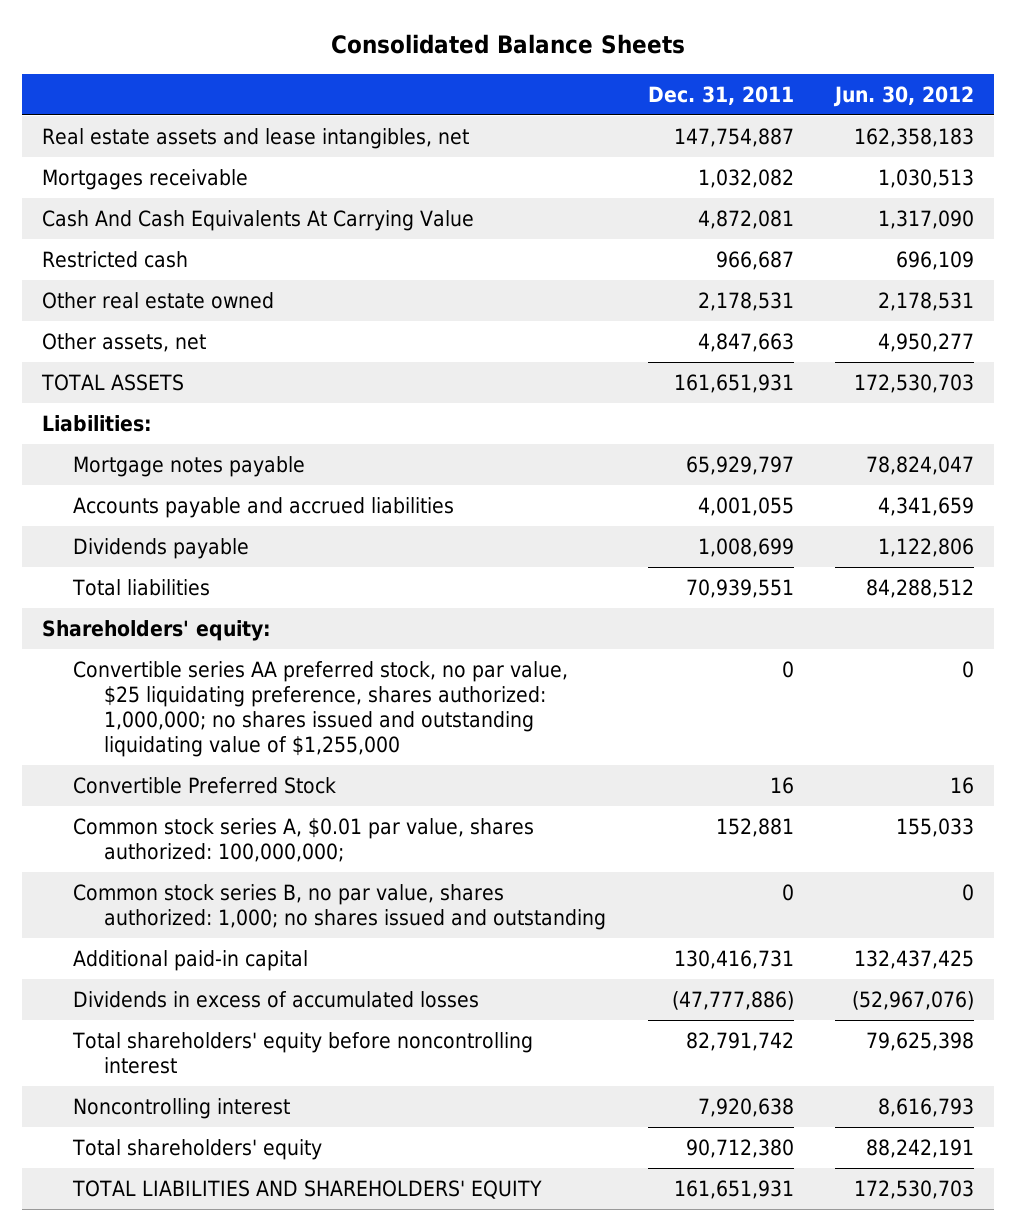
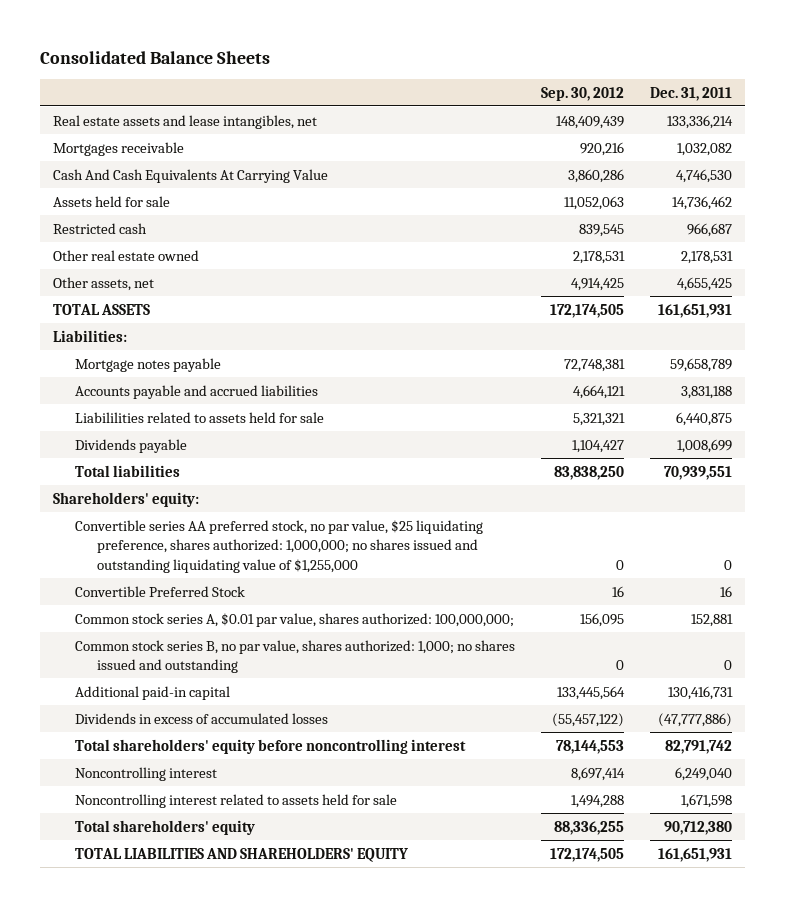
[832,85,974,107] Jun. 30, 2012 -> none
none -> [540,86,624,101] Sep. 30, 2012
[673,127,794,147] 147,754,887 -> [666,114,733,129] 133,336,214
[697,209,794,229] 4,872,081 -> [675,168,732,183] 4,746,530
none -> [53,195,171,207] Assets held for sale
[697,332,794,352] 4,847,663 -> [676,276,732,291] 4,655,425
[685,455,794,475] 65,929,797 -> [669,357,732,372] 59,658,789
[697,496,794,516] 4,001,055 -> [680,385,732,399] 3,831,188
none -> [75,411,325,423] Liabililities related to assets held for sale
[697,1097,794,1117] 7,920,638 -> [674,766,732,781] 6,249,040
none -> [75,793,398,808] Noncontrolling interest related to assets held for sale

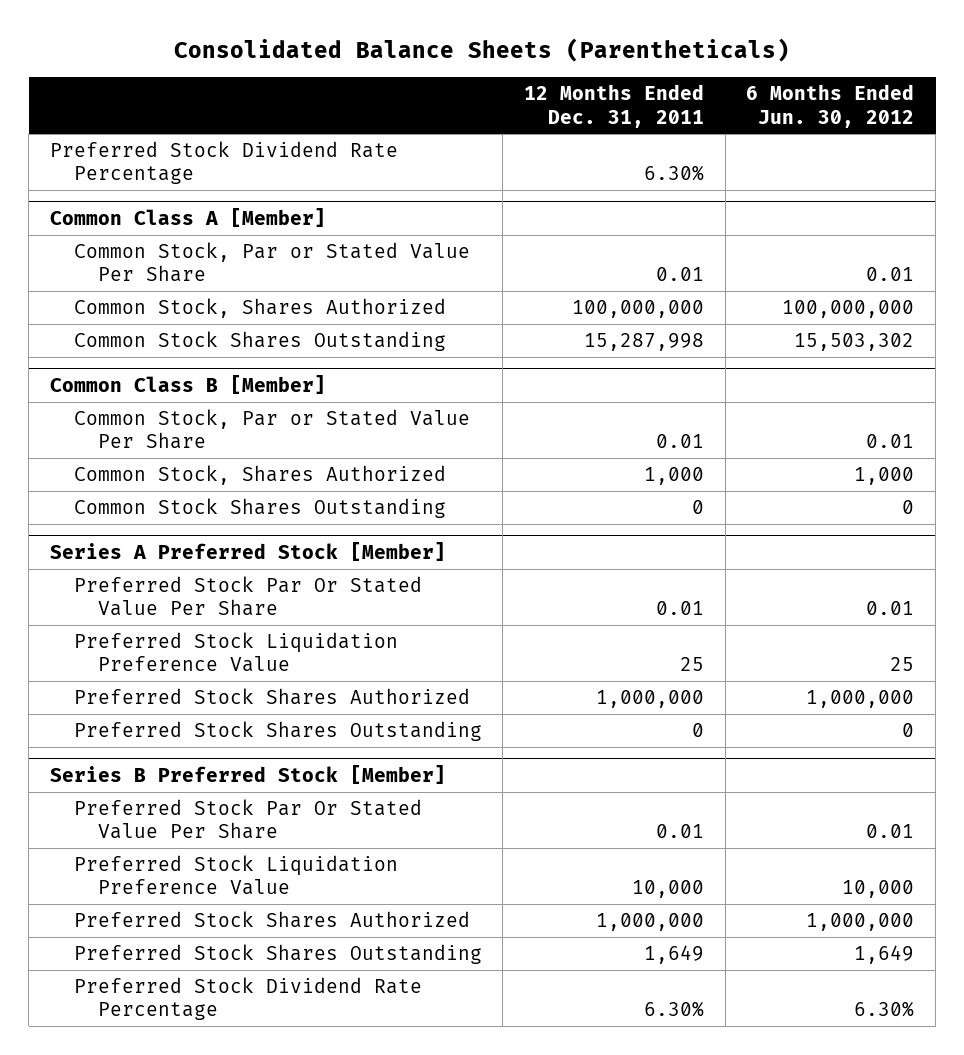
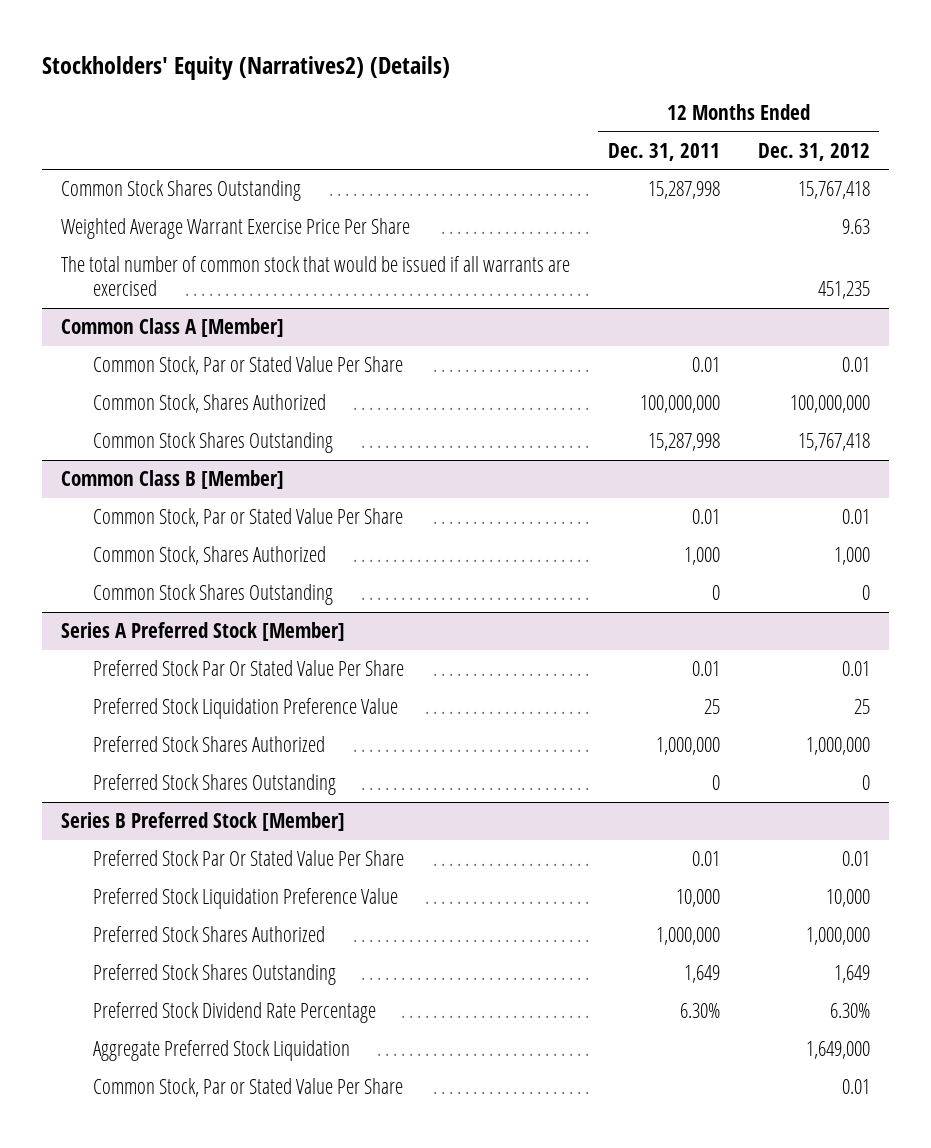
[174,38,791,63] Consolidated Balance Sheets (Parentheticals) -> [41,55,450,80] Stockholders' Equity (Narratives2) (Details)
[746,84,915,128] 6 Months Ended Jun. 30, 2012 -> none
none -> [757,142,870,161] Dec. 31, 2012
[49,141,398,185] Preferred Stock Dividend Rate Percentage -> none
none -> [60,180,301,202] Common Stock Shares Outstanding
none -> [60,218,410,240] Weighted Average Warrant Exercise Price Per Share
none -> [60,256,570,297] The total number of common stock that would be issued if all warrants are exercised
none -> [92,1040,350,1062] Aggregate Preferred Stock Liquidation
none -> [92,1078,403,1098] Common Stock, Par or Stated Value Per Share

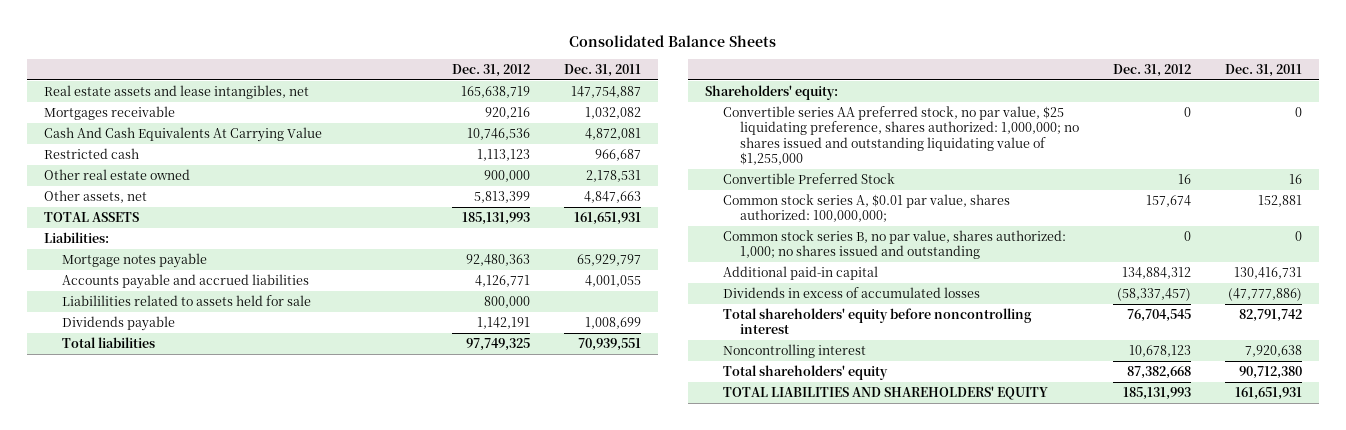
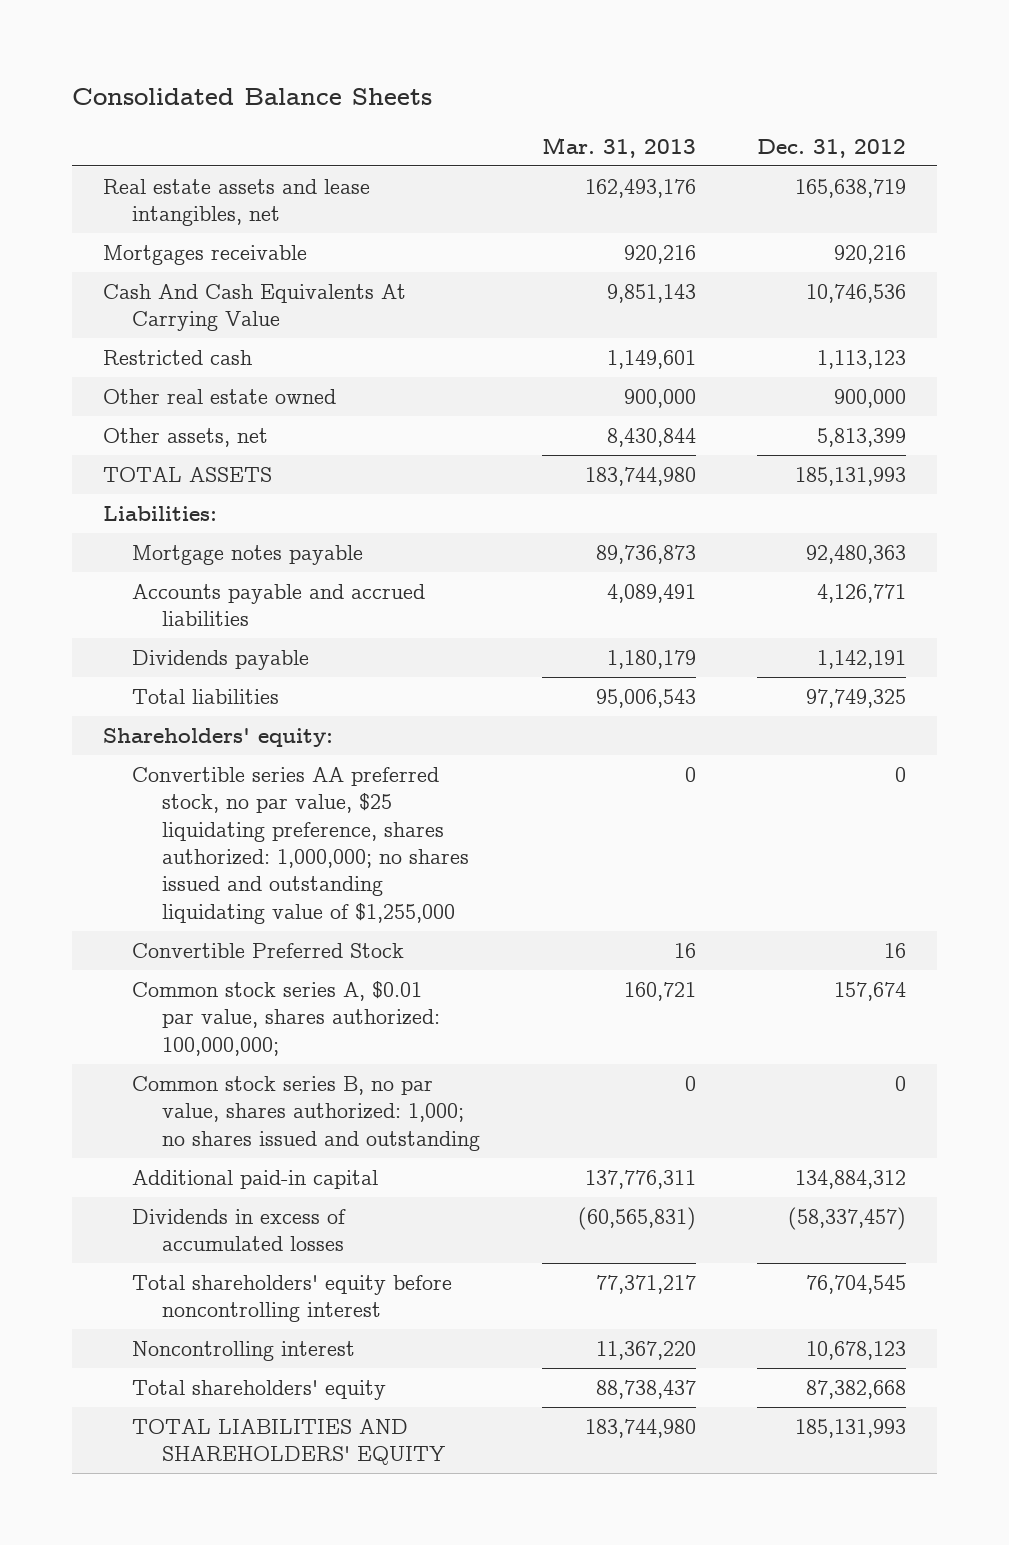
[563,63,641,77] Dec. 31, 2011 -> none
none -> [541,136,696,158] Mar. 31, 2013
[61,294,311,306] Liabililities related to assets held for sale -> none

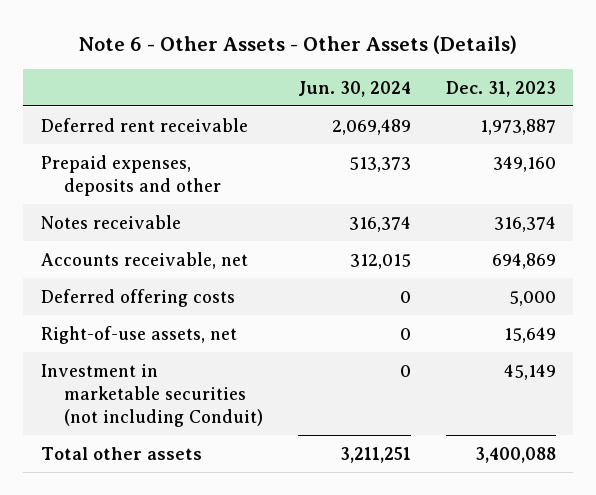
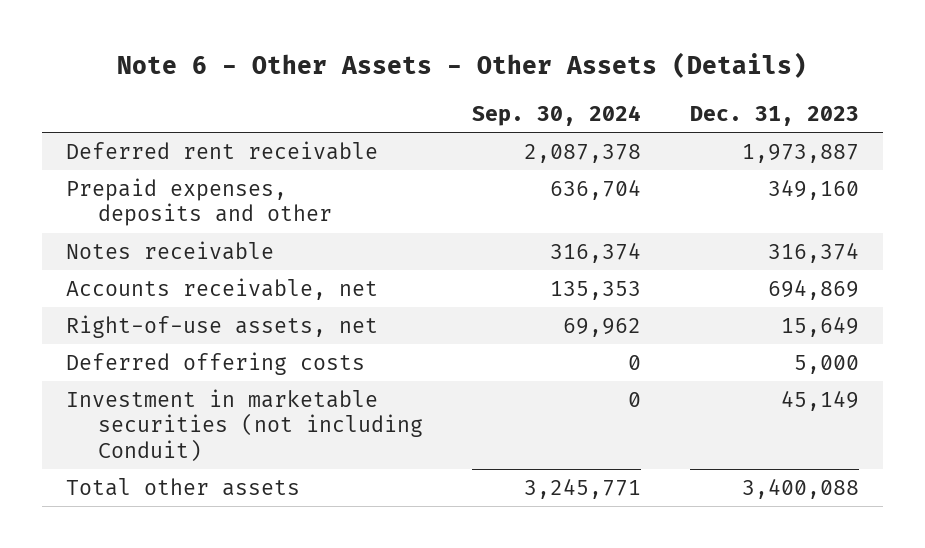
[297,80,411,97] Jun. 30, 2024 -> none
none -> [471,105,641,127] Sep. 30, 2024
[40,288,235,307] Deferred offering costs -> [66,351,366,375] Deferred offering costs

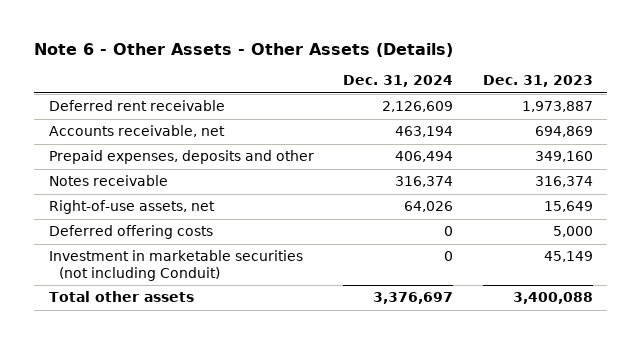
[471,105,641,127] Sep. 30, 2024 -> none
none -> [343,75,454,88] Dec. 31, 2024
[66,277,379,300] Accounts receivable, net -> [48,125,225,138] Accounts receivable, net

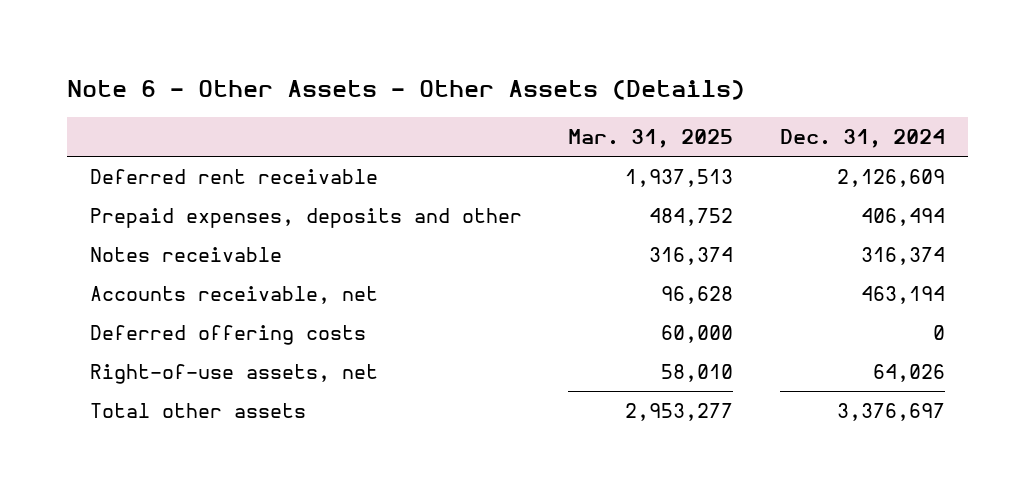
[482,75,593,88] Dec. 31, 2023 -> none
none -> [568,129,734,149] Mar. 31, 2025
[48,125,225,138] Accounts receivable, net -> [89,286,378,305] Accounts receivable, net
[48,250,303,281] Investment in marketable securities (not including Conduit) -> none
[48,200,215,215] Right-of-use assets, net -> [89,364,378,385] Right-of-use assets, net

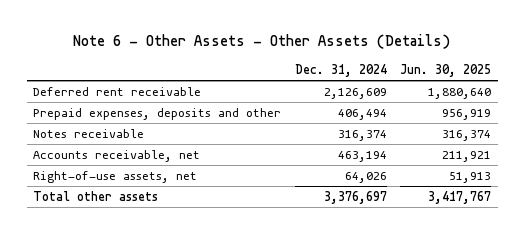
[568,129,734,149] Mar. 31, 2025 -> none
none -> [399,63,491,77] Jun. 30, 2025
[89,325,366,346] Deferred offering costs -> none

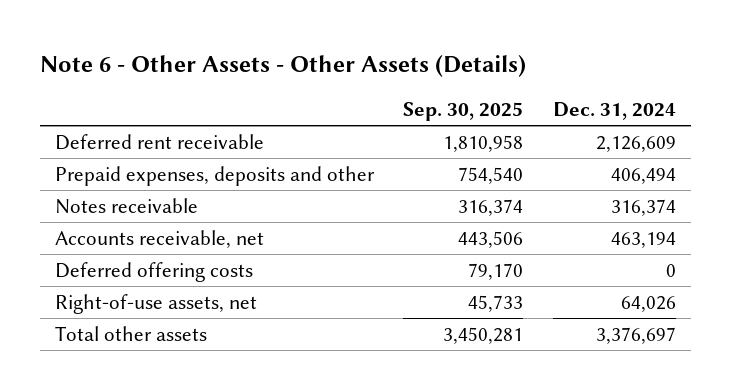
[399,63,491,77] Jun. 30, 2025 -> none
none -> [403,102,524,122] Sep. 30, 2025
none -> [54,261,253,282] Deferred offering costs

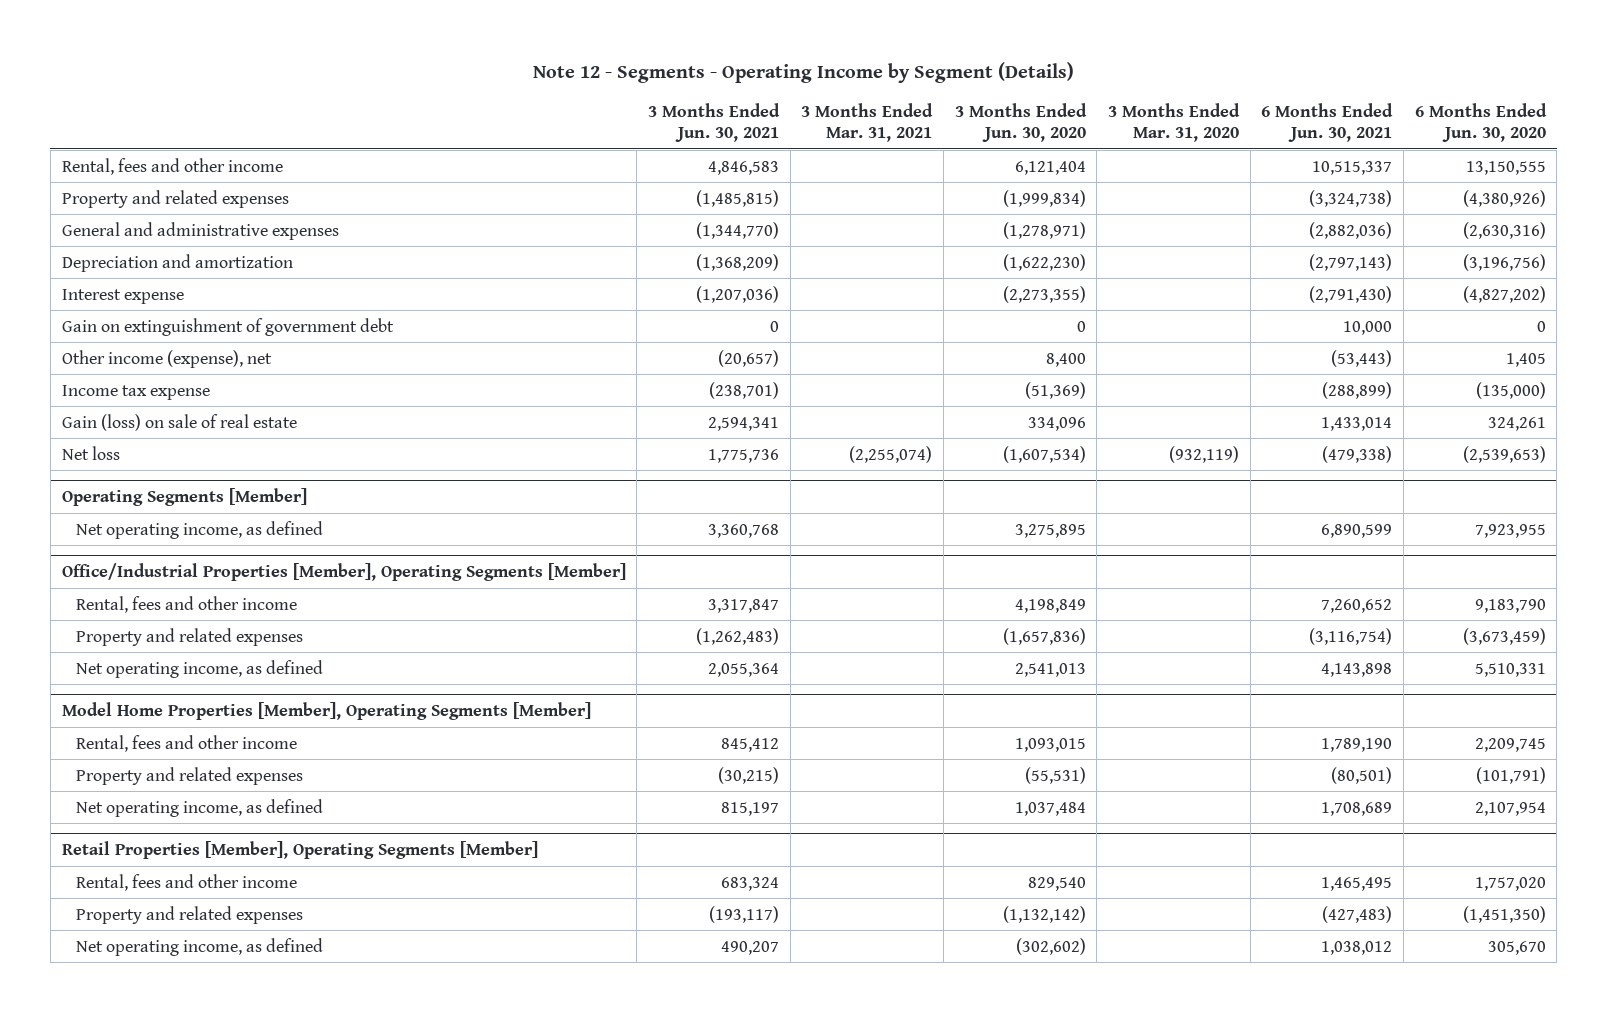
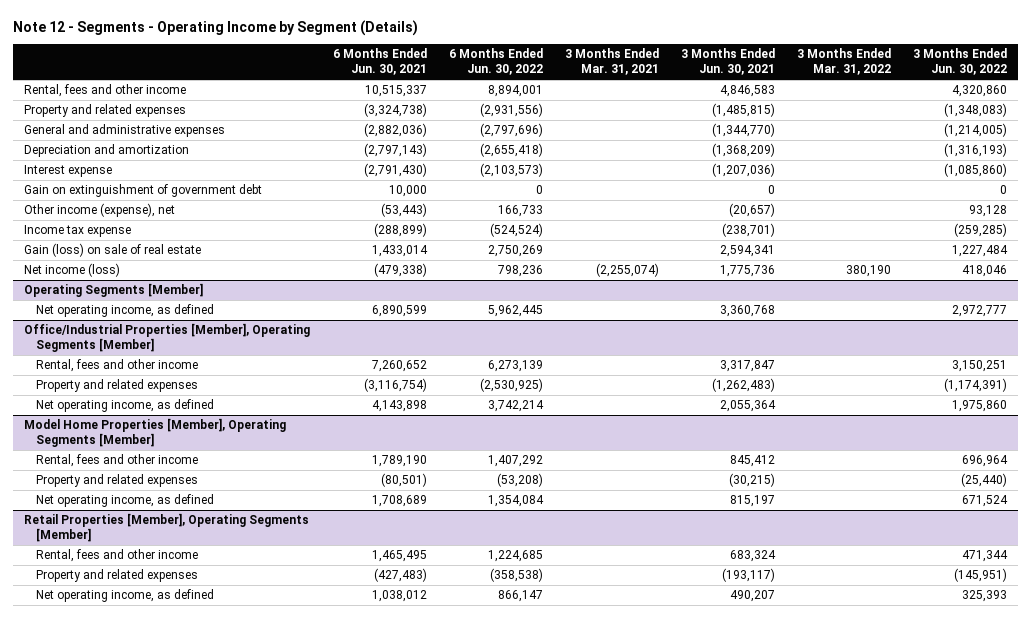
[954,102,1087,142] 3 Months Ended Jun. 30, 2020 -> none
[1107,102,1240,142] 3 Months Ended Mar. 31, 2020 -> none
[1414,102,1547,142] 6 Months Ended Jun. 30, 2020 -> none
none -> [448,48,543,76] 6 Months Ended Jun. 30, 2022
none -> [797,48,892,76] 3 Months Ended Mar. 31, 2022
none -> [913,48,1008,76] 3 Months Ended Jun. 30, 2022
[61,445,120,460] Net loss -> [24,263,121,278] Net income (loss)

